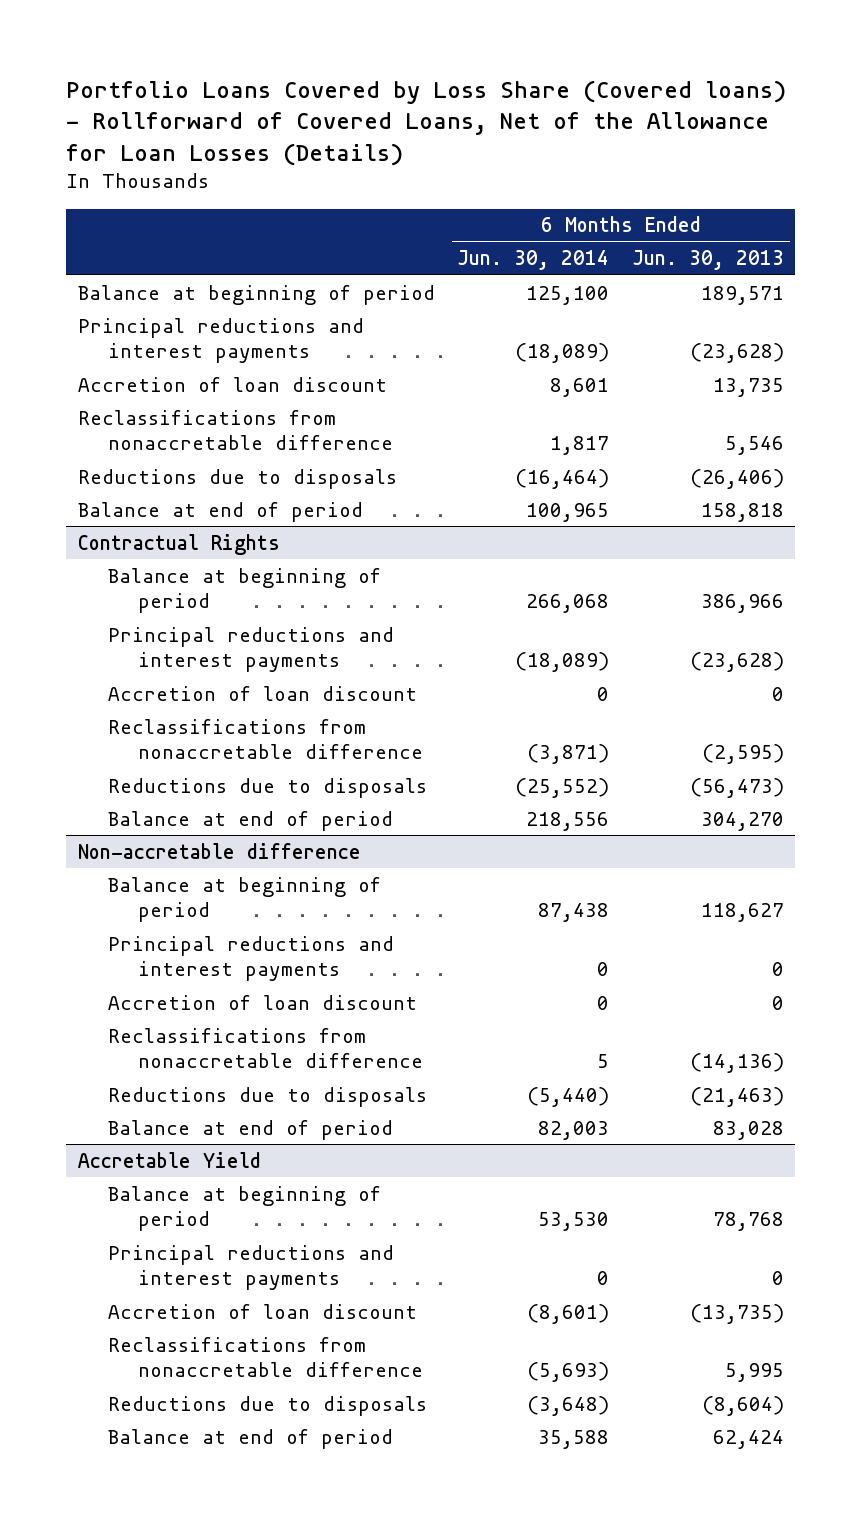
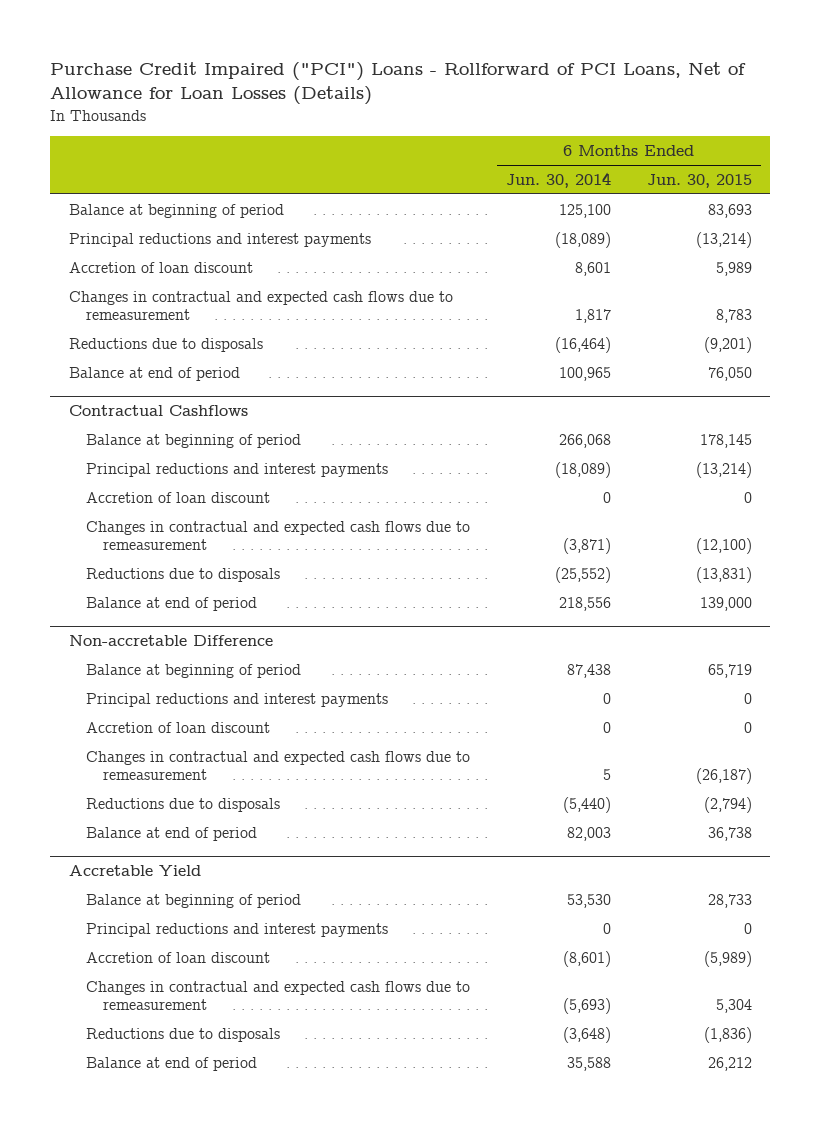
[66,79,787,166] Portfolio Loans Covered by Loss Share (Covered loans) - Rollforward of Covered Loans, Net of the Allowance for Loan Losses (Details) -> [50,61,747,106] Purchase Credit Impaired ("PCI") Loans - Rollforward of PCI Loans, Net of Allowance for Loan Losses (Details)
[632,250,785,271] Jun. 30, 2013 -> none
none -> [647,173,753,188] Jun. 30, 2015
[77,409,394,451] Reclassifications from nonaccretable difference -> [68,290,453,320] Changes in contractual and expected cash flows due to remeasurement
[77,533,280,555] Contractual Rights -> none
none -> [68,404,248,416] Contractual Cashflows
[108,718,424,760] Reclassifications from nonaccretable difference -> [85,520,470,550] Changes in contractual and expected cash flows due to remeasurement
[77,842,361,859] Non-accretable difference -> [68,634,273,646] Non-accretable Difference
[108,1027,424,1069] Reclassifications from nonaccretable difference -> [85,750,470,780] Changes in contractual and expected cash flows due to remeasurement
[108,1336,424,1378] Reclassifications from nonaccretable difference -> [85,980,470,1010] Changes in contractual and expected cash flows due to remeasurement

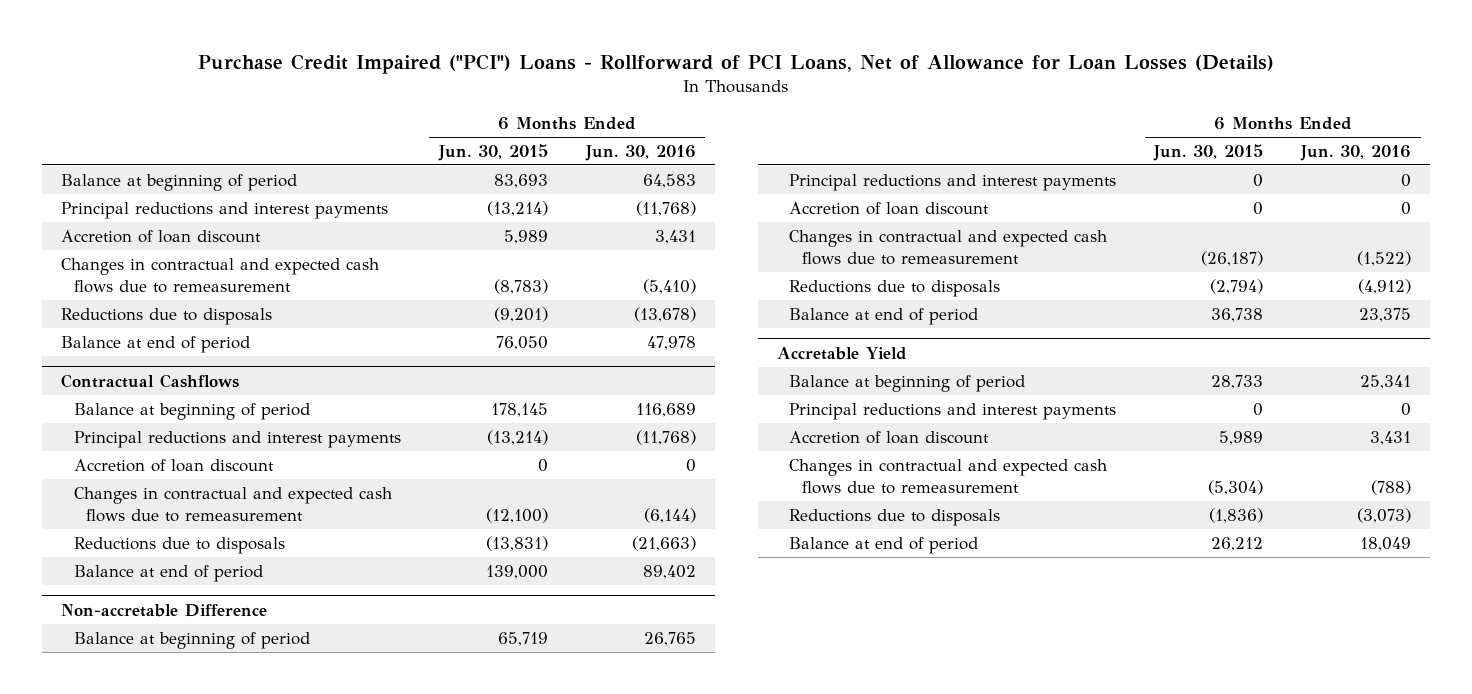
[505,171,611,188] Jun. 30, 2014 -> none
none -> [584,144,696,161] Jun. 30, 2016
[716,308,753,323] 8,783 -> [493,278,548,294] (8,783)
[704,950,753,967] (5,989) -> [1219,430,1264,445] 5,989
[716,998,753,1013] 5,304 -> [1208,479,1264,495] (5,304)

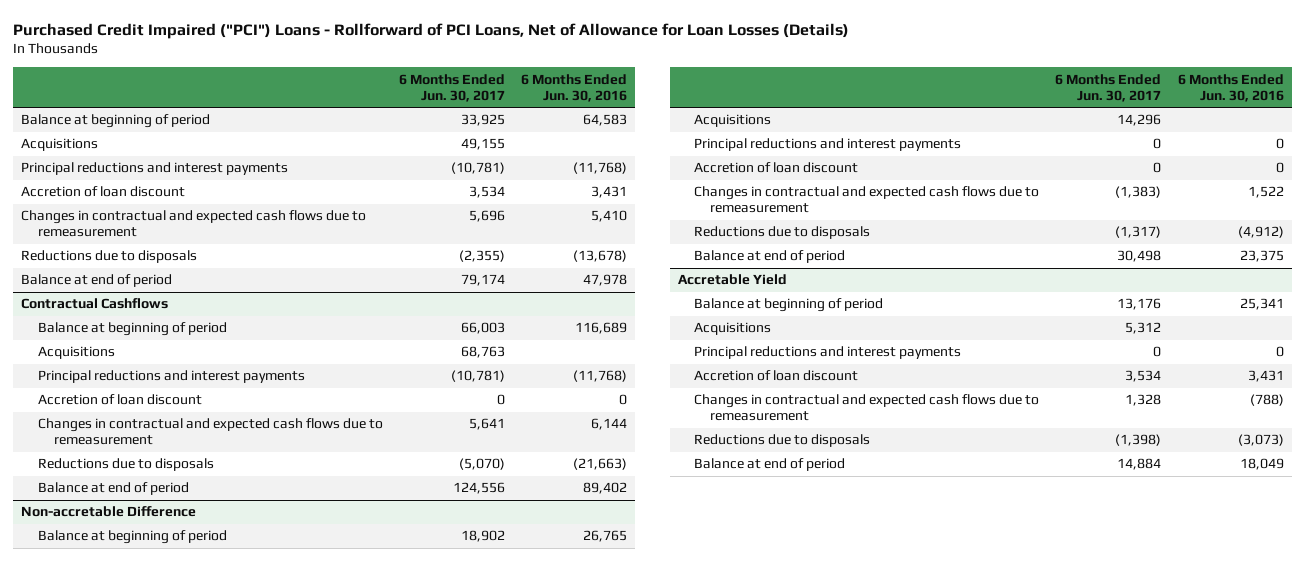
[198,53,1275,74] Purchase Credit Impaired ("PCI") Loans - Rollforward of PCI Loans, Net of Allowance for Loan Losses (Details) -> [13,22,850,39] Purchased Credit Impaired ("PCI") Loans - Rollforward of PCI Loans, Net of Allowance for Loan Losses (Details)
[437,143,548,161] Jun. 30, 2015 -> none
none -> [398,73,505,102] 6 Months Ended Jun. 30, 2017
none -> [21,138,99,152] Acquisitions
[642,278,696,294] (5,410) -> [591,210,628,223] 5,410
none -> [37,346,115,360] Acquisitions
[643,507,696,523] (6,144) -> [591,418,628,431] 6,144
none -> [694,114,772,128] Acquisitions
[1357,250,1412,266] (1,522) -> [1247,186,1284,199] 1,522
none -> [694,322,772,336] Acquisitions

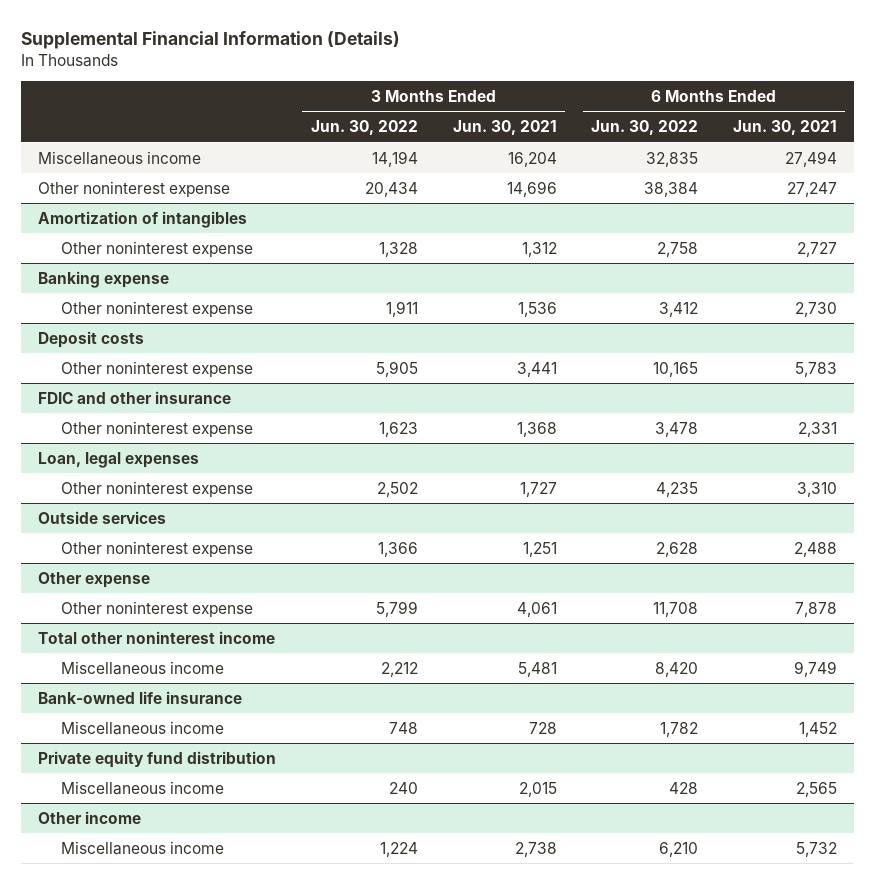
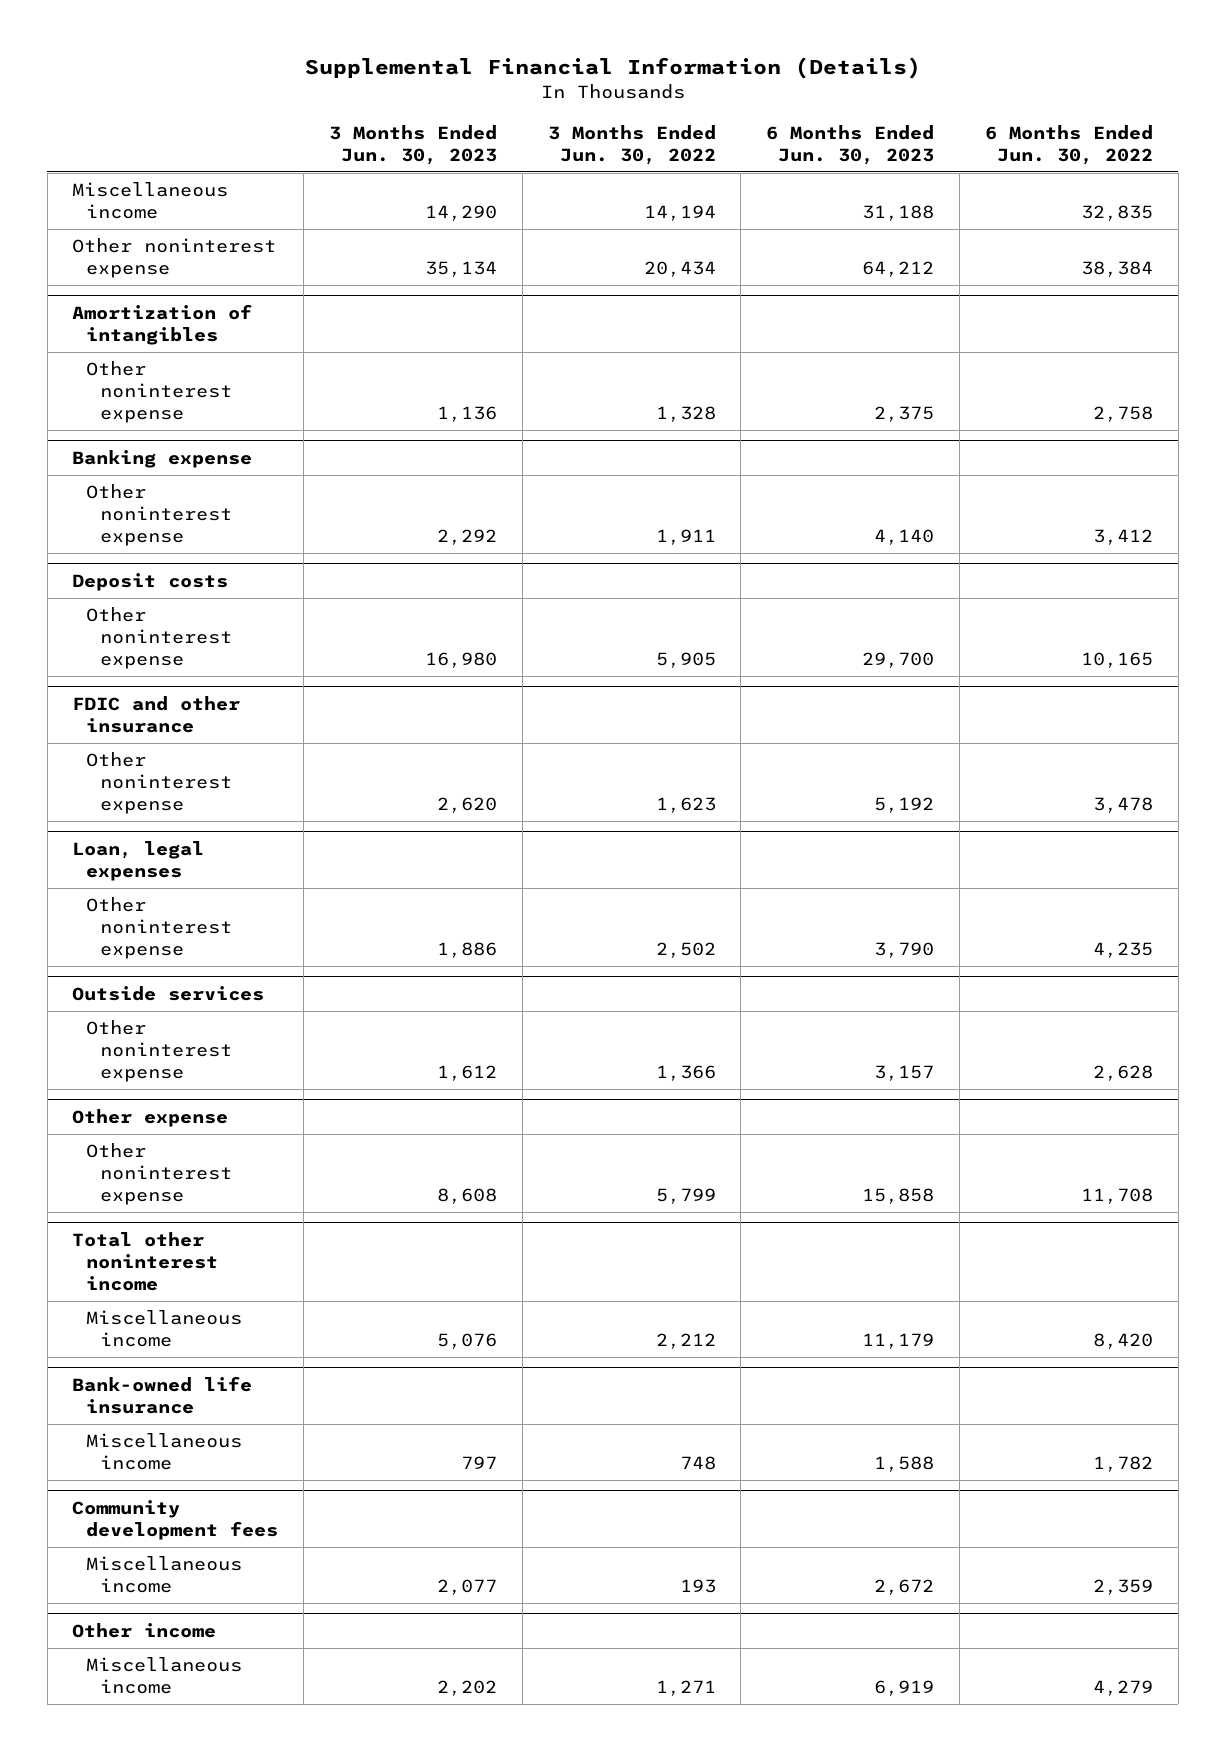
[452,119,557,135] Jun. 30, 2021 -> none
[732,119,837,135] Jun. 30, 2021 -> none
none -> [328,124,497,165] 3 Months Ended Jun. 30, 2023
none -> [766,124,935,165] 6 Months Ended Jun. 30, 2023
[38,750,277,768] Private equity fund distribution -> none
none -> [72,1500,279,1540] Community development fees
[388,781,418,794] 240 -> [679,1579,716,1594] 193
[669,781,699,794] 428 -> [1092,1579,1153,1596] 2,359
[379,841,418,857] 1,224 -> [655,1680,716,1697] 1,271
[659,841,699,857] 6,210 -> [1092,1680,1153,1697] 4,279

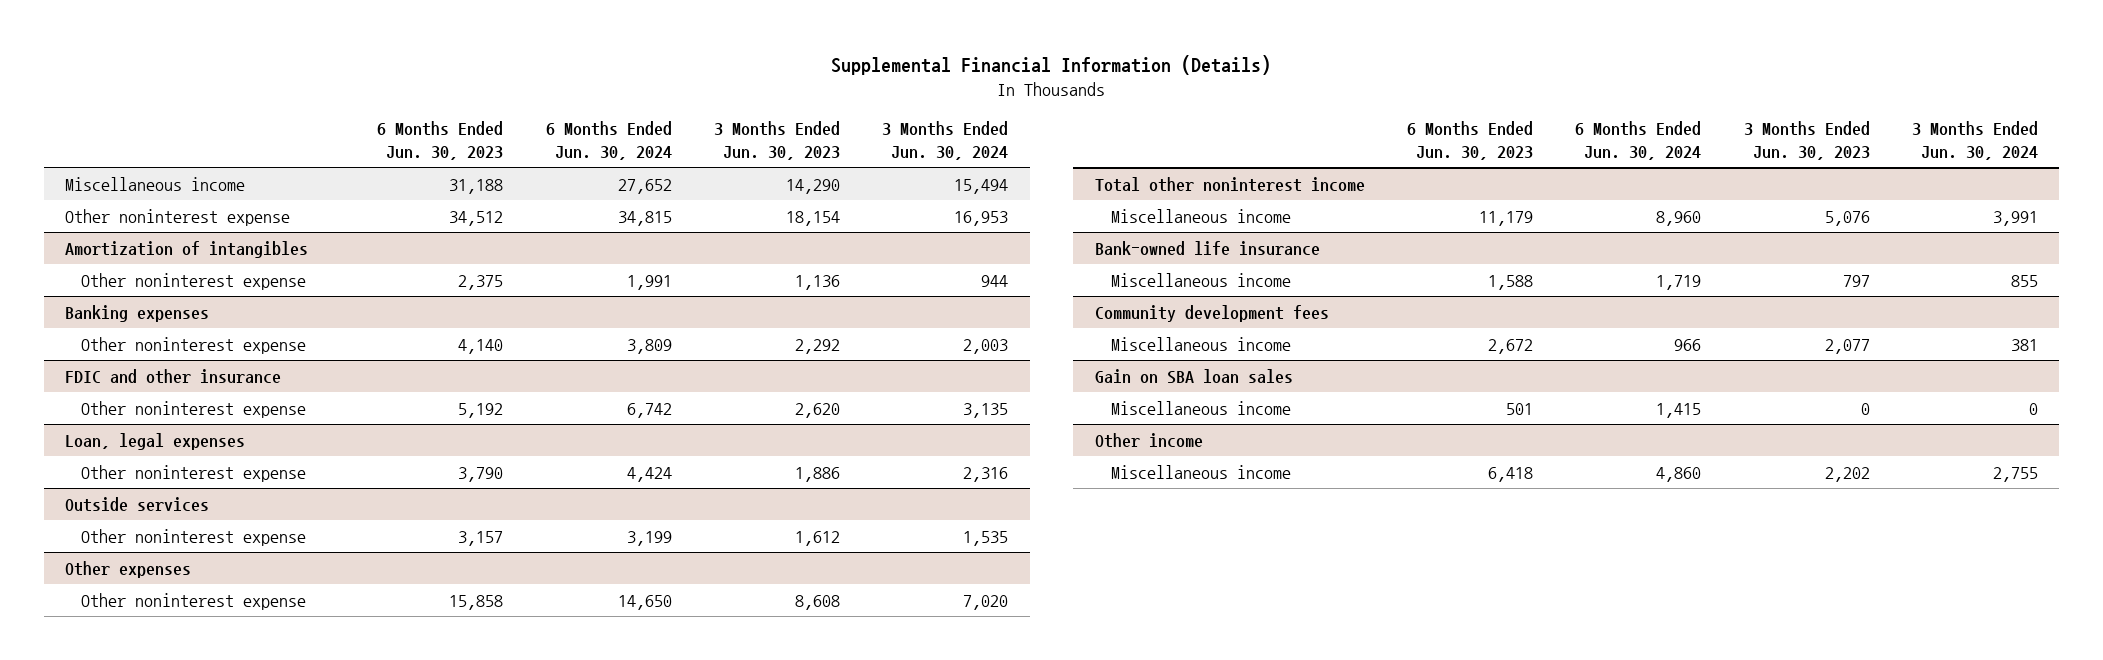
[547,124,716,165] 3 Months Ended Jun. 30, 2022 -> none
[984,124,1153,165] 6 Months Ended Jun. 30, 2022 -> none
none -> [545,121,672,160] 6 Months Ended Jun. 30, 2024
none -> [882,121,1009,160] 3 Months Ended Jun. 30, 2024
[424,261,497,278] 35,134 -> [785,210,840,226] 18,154
[862,261,935,278] 64,212 -> [449,210,504,226] 34,512
[72,450,253,469] Banking expense -> [64,304,209,322] Banking expenses
[72,573,229,592] Deposit costs -> none
[86,607,233,669] Other noninterest expense -> none
[72,1109,229,1128] Other expense -> [64,560,191,578] Other expenses
none -> [1094,368,1293,384] Gain on SBA loan sales
none -> [1110,400,1291,415] Miscellaneous income
[874,1680,935,1697] 6,919 -> [1488,466,1534,482] 6,418

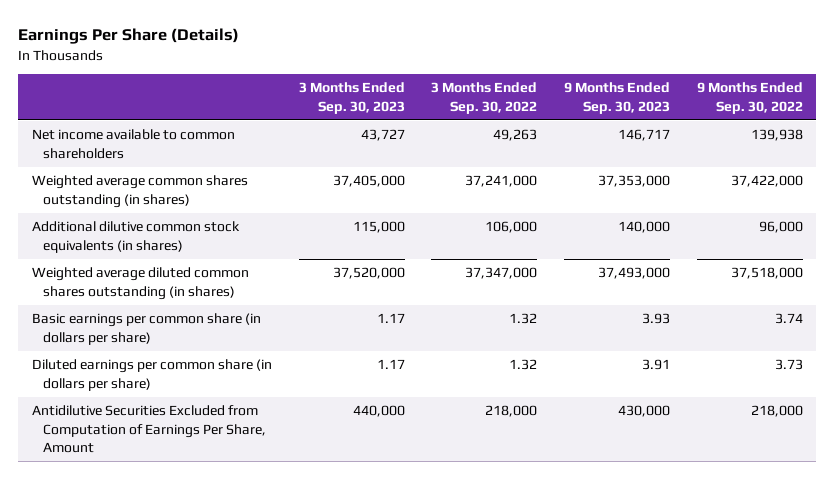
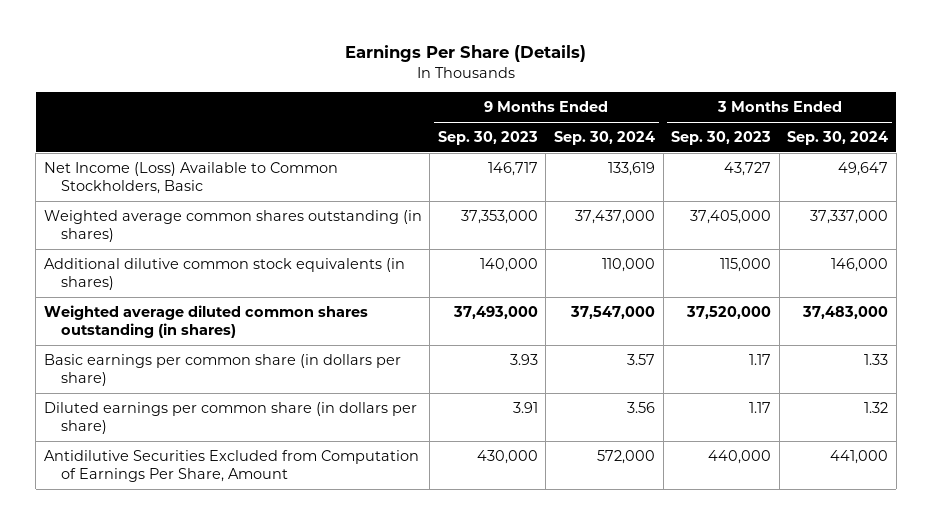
[431,82,538,114] 3 Months Ended Sep. 30, 2022 -> none
[697,82,804,114] 9 Months Ended Sep. 30, 2022 -> none
none -> [553,131,655,146] Sep. 30, 2024
none -> [787,131,889,146] Sep. 30, 2024
[31,129,235,159] Net income available to common shareholders -> [43,161,338,195] Net Income (Loss) Available to Common Stockholders, Basic

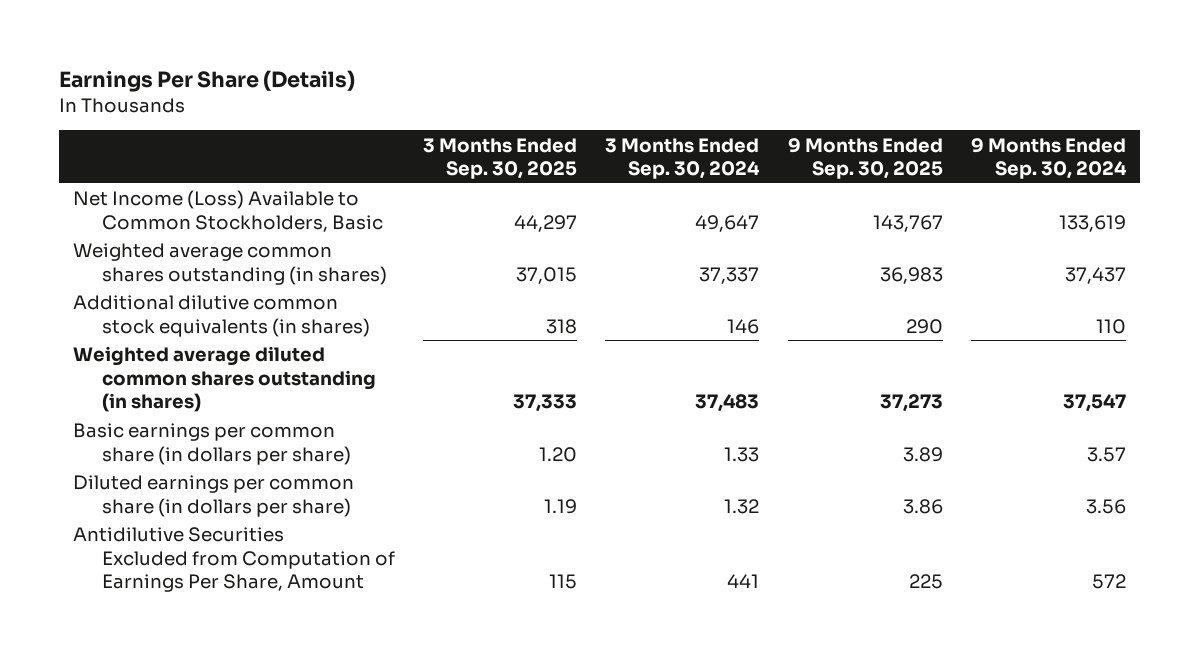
[437,131,538,146] Sep. 30, 2023 -> none
[671,131,772,146] Sep. 30, 2023 -> none
none -> [423,137,578,180] 3 Months Ended Sep. 30, 2025
none -> [787,137,943,180] 9 Months Ended Sep. 30, 2025
[574,209,655,224] 37,437,000 -> [1064,266,1126,284] 37,437
[810,209,889,224] 37,337,000 -> [699,266,760,284] 37,337
[601,257,655,272] 110,000 -> [1095,318,1126,334] 110
[831,257,889,272] 146,000 -> [727,318,760,334] 146
[569,305,655,319] 37,547,000 -> [1062,394,1126,413] 37,547
[802,305,889,319] 37,483,000 -> [695,394,760,413] 37,483
[596,449,655,464] 572,000 -> [1091,574,1126,590] 572
[830,449,889,464] 441,000 -> [727,574,760,589] 441

